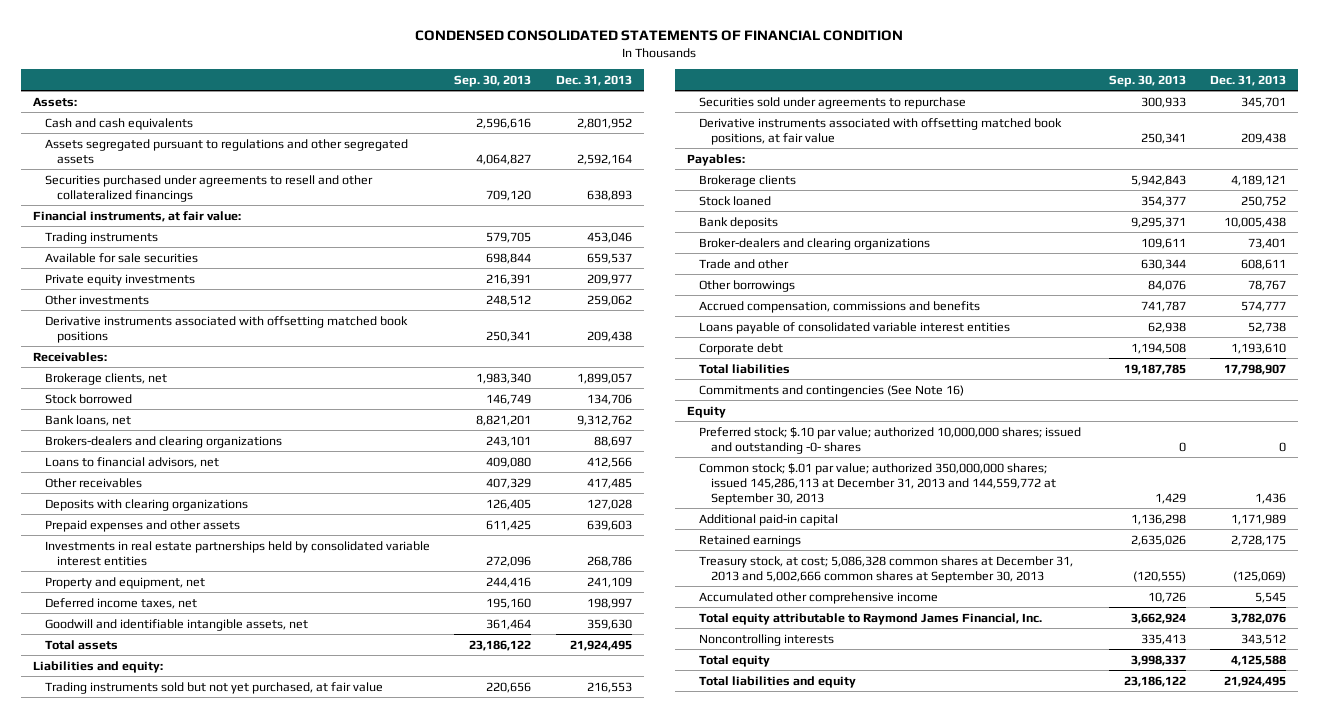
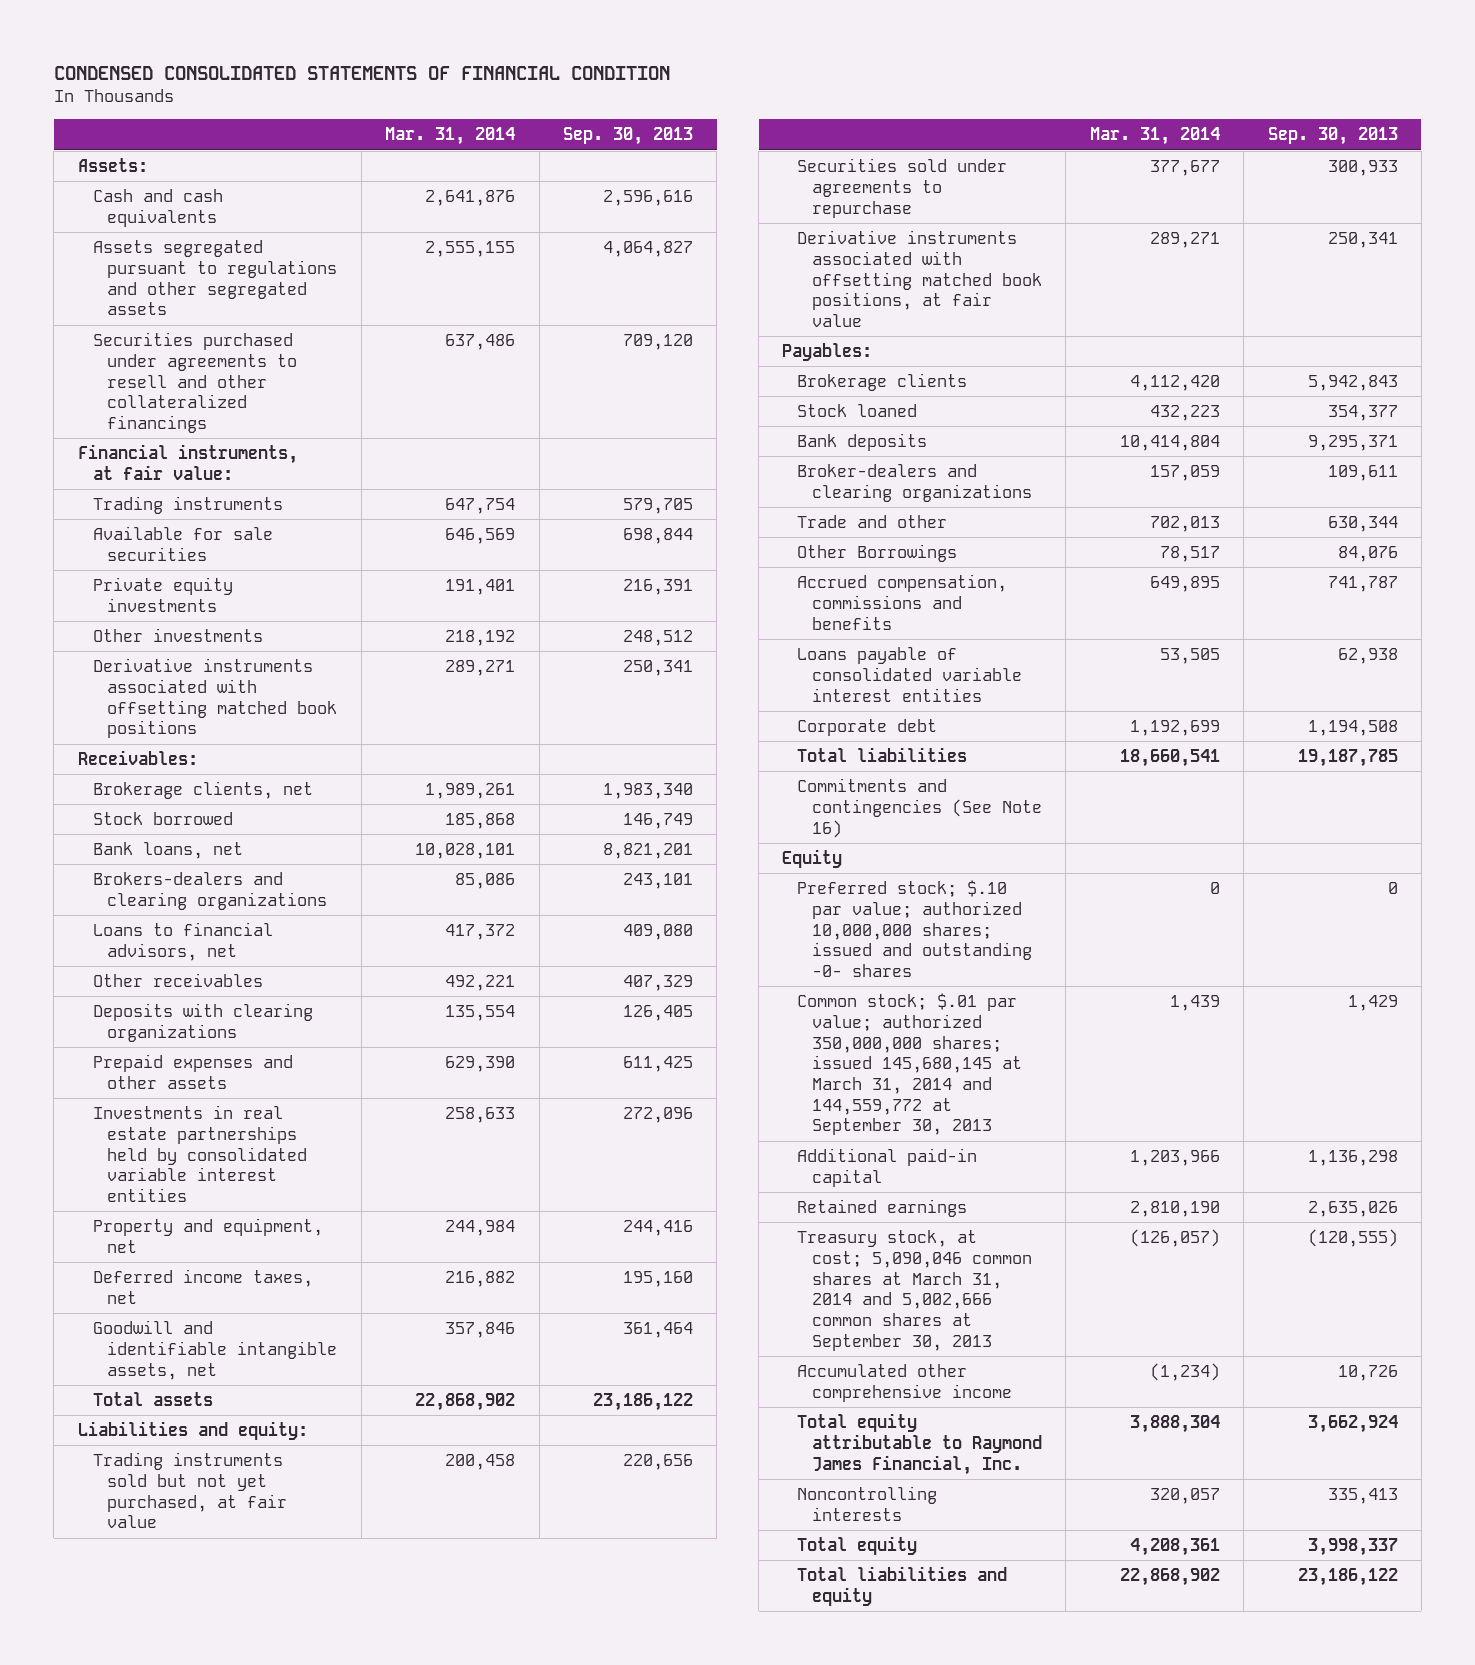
[555,75,632,87] Dec. 31, 2013 -> none
none -> [385,127,516,146] Mar. 31, 2014
[699,279,796,292] Other borrowings -> [797,544,958,563] Other Borrowings
[699,462,1057,505] Common stock; $.01 par value; authorized 350,000,000 shares; issued 145,286,113 at December 31, 2013 and 144,559,772 at September 30, 2013 -> [797,993,1023,1136] Common stock; $.01 par value; authorized 350,000,000 shares; issued 145,680,145 at March 31, 2014 and 144,559,772 at September 30, 2013
[699,555,1074,583] Treasury stock, at cost; 5,086,328 common shares at December 31, 2013 and 5,002,666 common shares at September 30, 2013 -> [797,1230,1033,1351] Treasury stock, at cost; 5,090,046 common shares at March 31, 2014 and 5,002,666 common shares at September 30, 2013

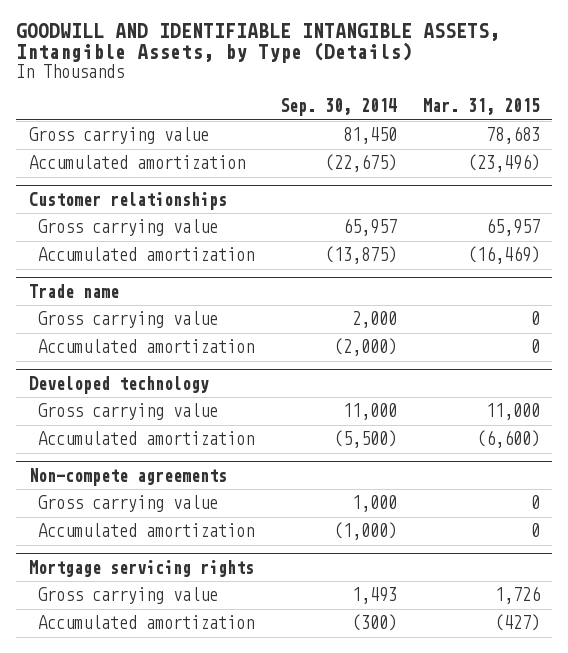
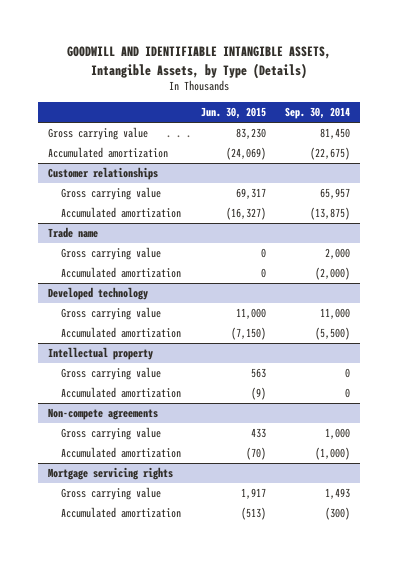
[422,98,540,116] Mar. 31, 2015 -> none
none -> [200,107,266,120] Jun. 30, 2015
none -> [48,347,154,361] Intellectual property
none -> [60,367,161,381] Gross carrying value
none -> [60,387,181,399] Accumulated amortization

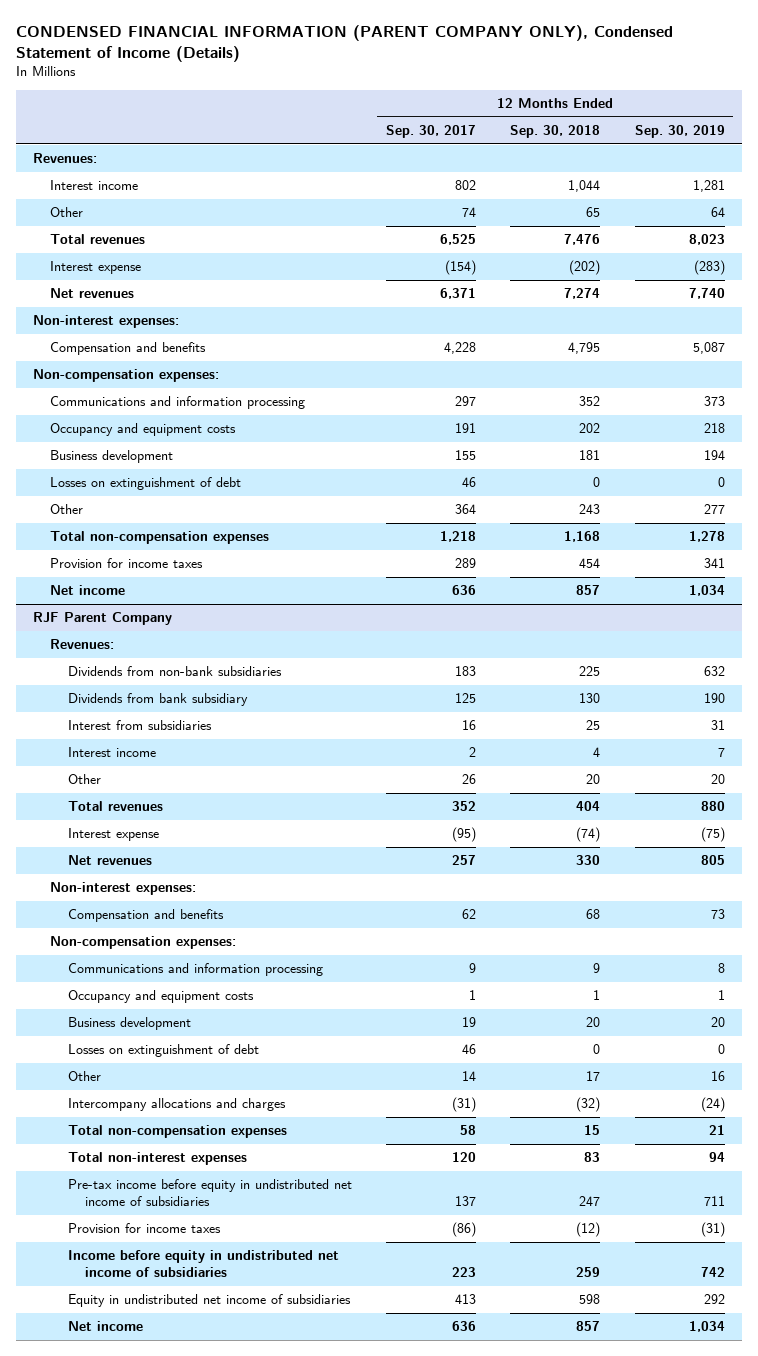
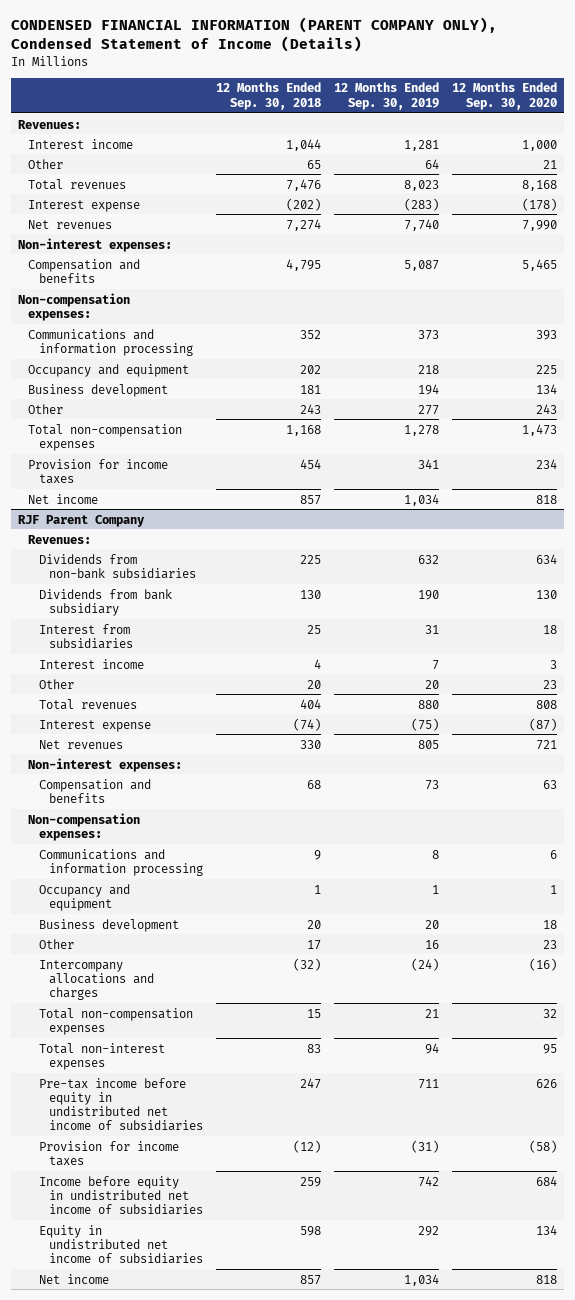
[386,124,477,138] Sep. 30, 2017 -> none
none -> [452,82,558,110] 12 Months Ended Sep. 30, 2020
[50,423,237,437] Occupancy and equipment costs -> [28,363,190,377] Occupancy and equipment
[50,477,242,491] Losses on extinguishment of debt -> none
[67,990,254,1004] Occupancy and equipment costs -> [38,883,130,911] Occupancy and equipment
[67,1044,259,1058] Losses on extinguishment of debt -> none

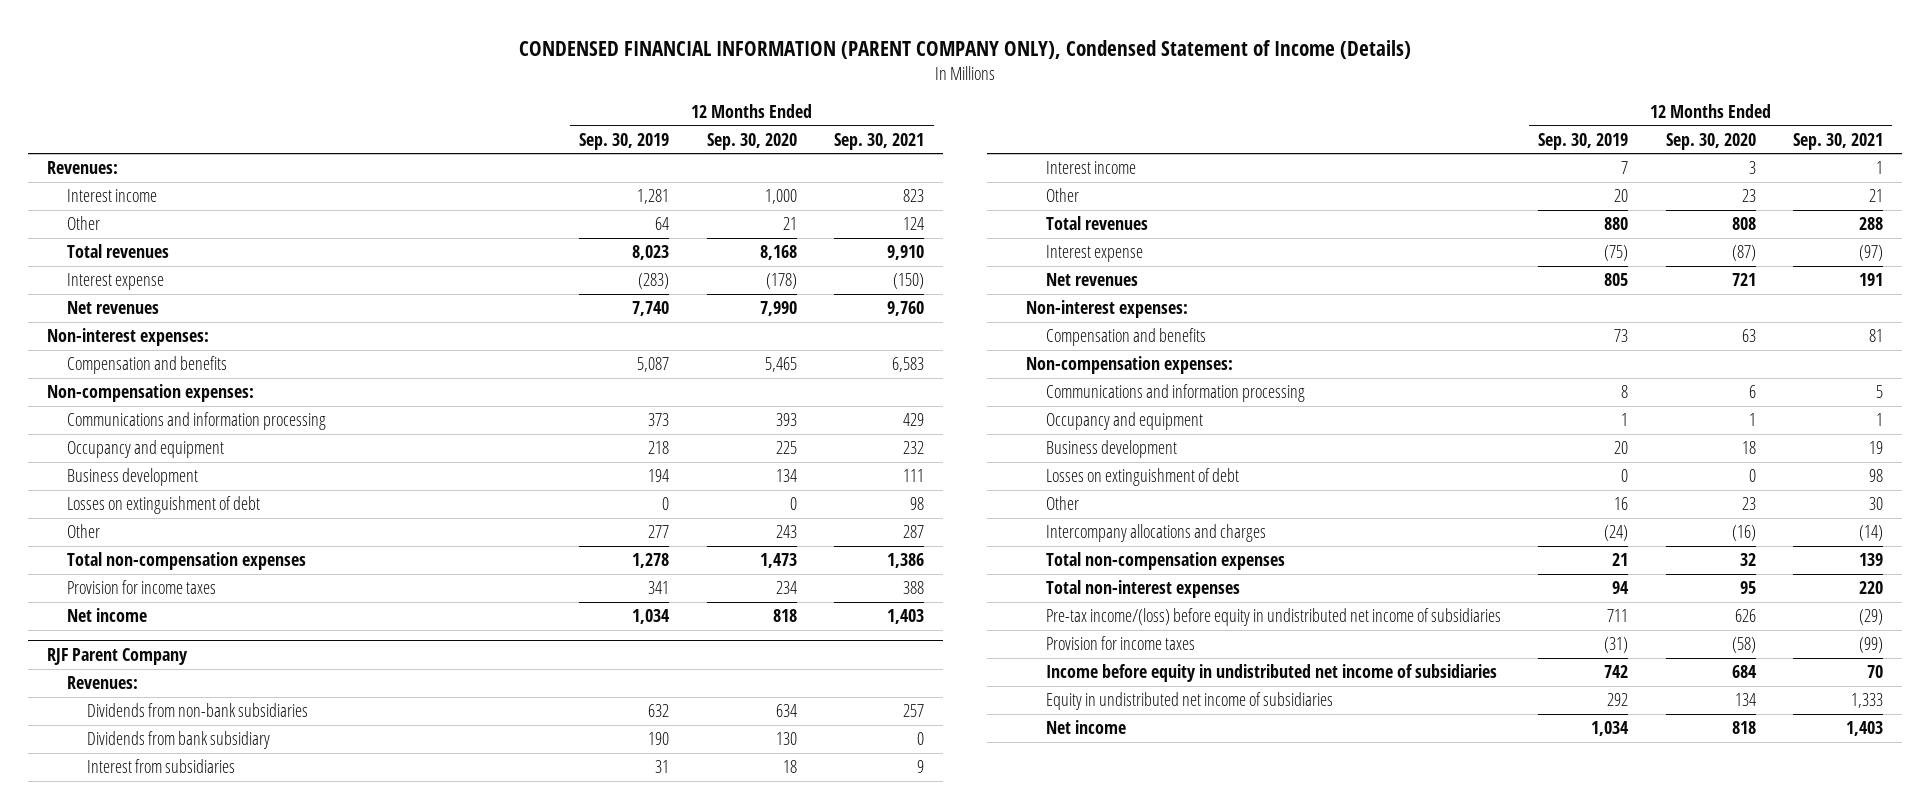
[216,82,322,110] 12 Months Ended Sep. 30, 2018 -> none
none -> [834,132,925,150] Sep. 30, 2021
none -> [67,496,261,515] Losses on extinguishment of debt
none -> [1046,468,1240,487] Losses on extinguishment of debt
[38,1077,204,1132] Pre-tax income before equity in undistributed net income of subsidiaries -> [1046,608,1502,627] Pre-tax income/(loss) before equity in undistributed net income of subsidiaries

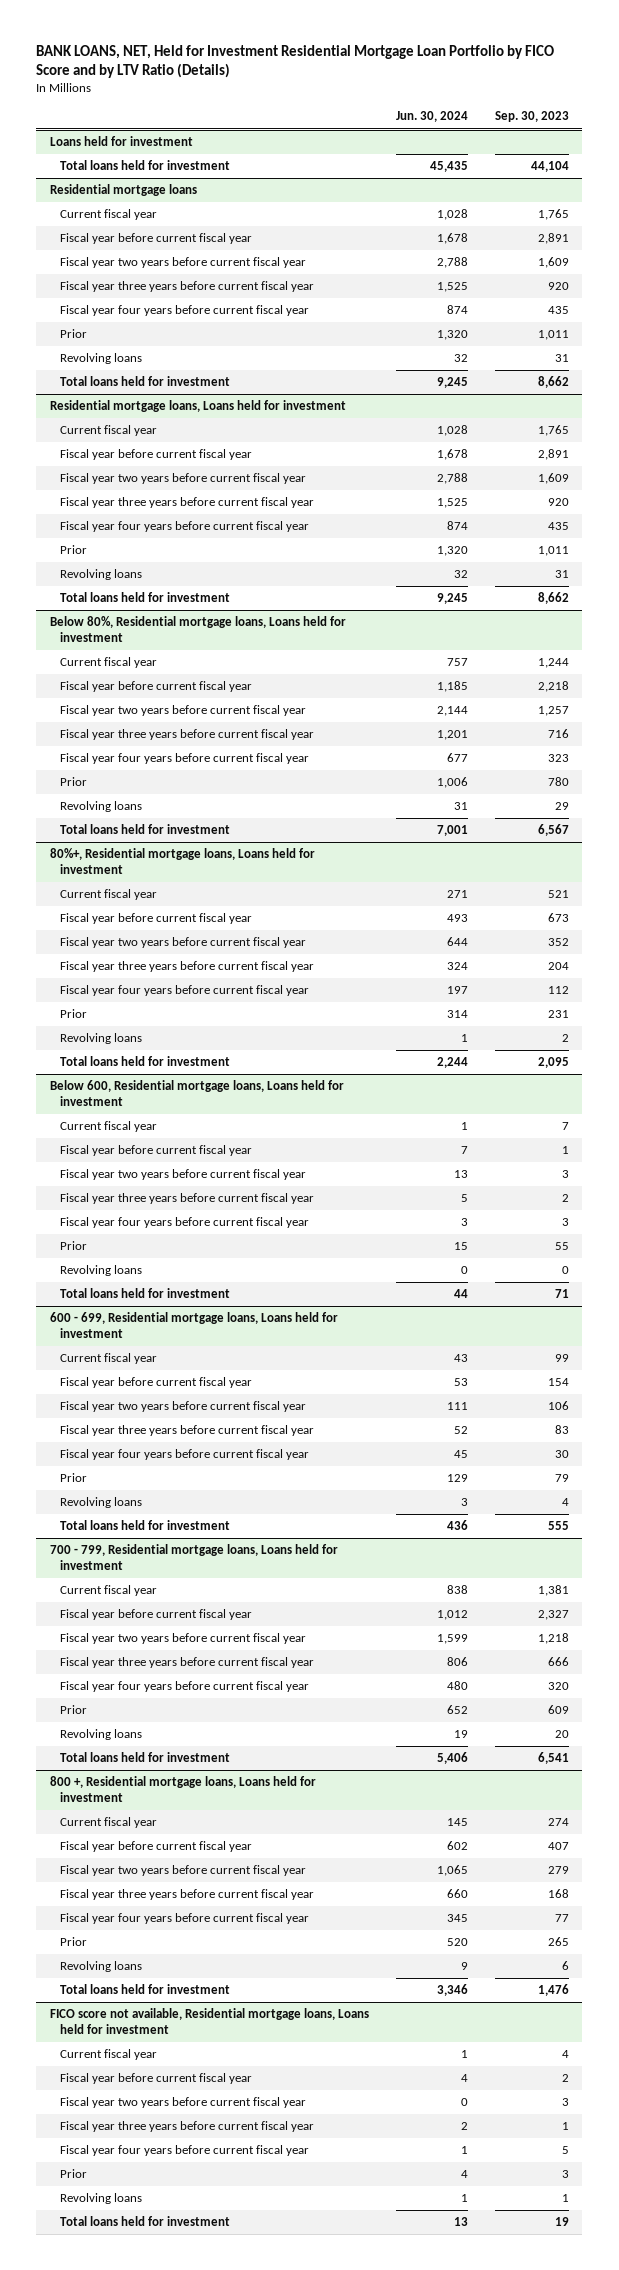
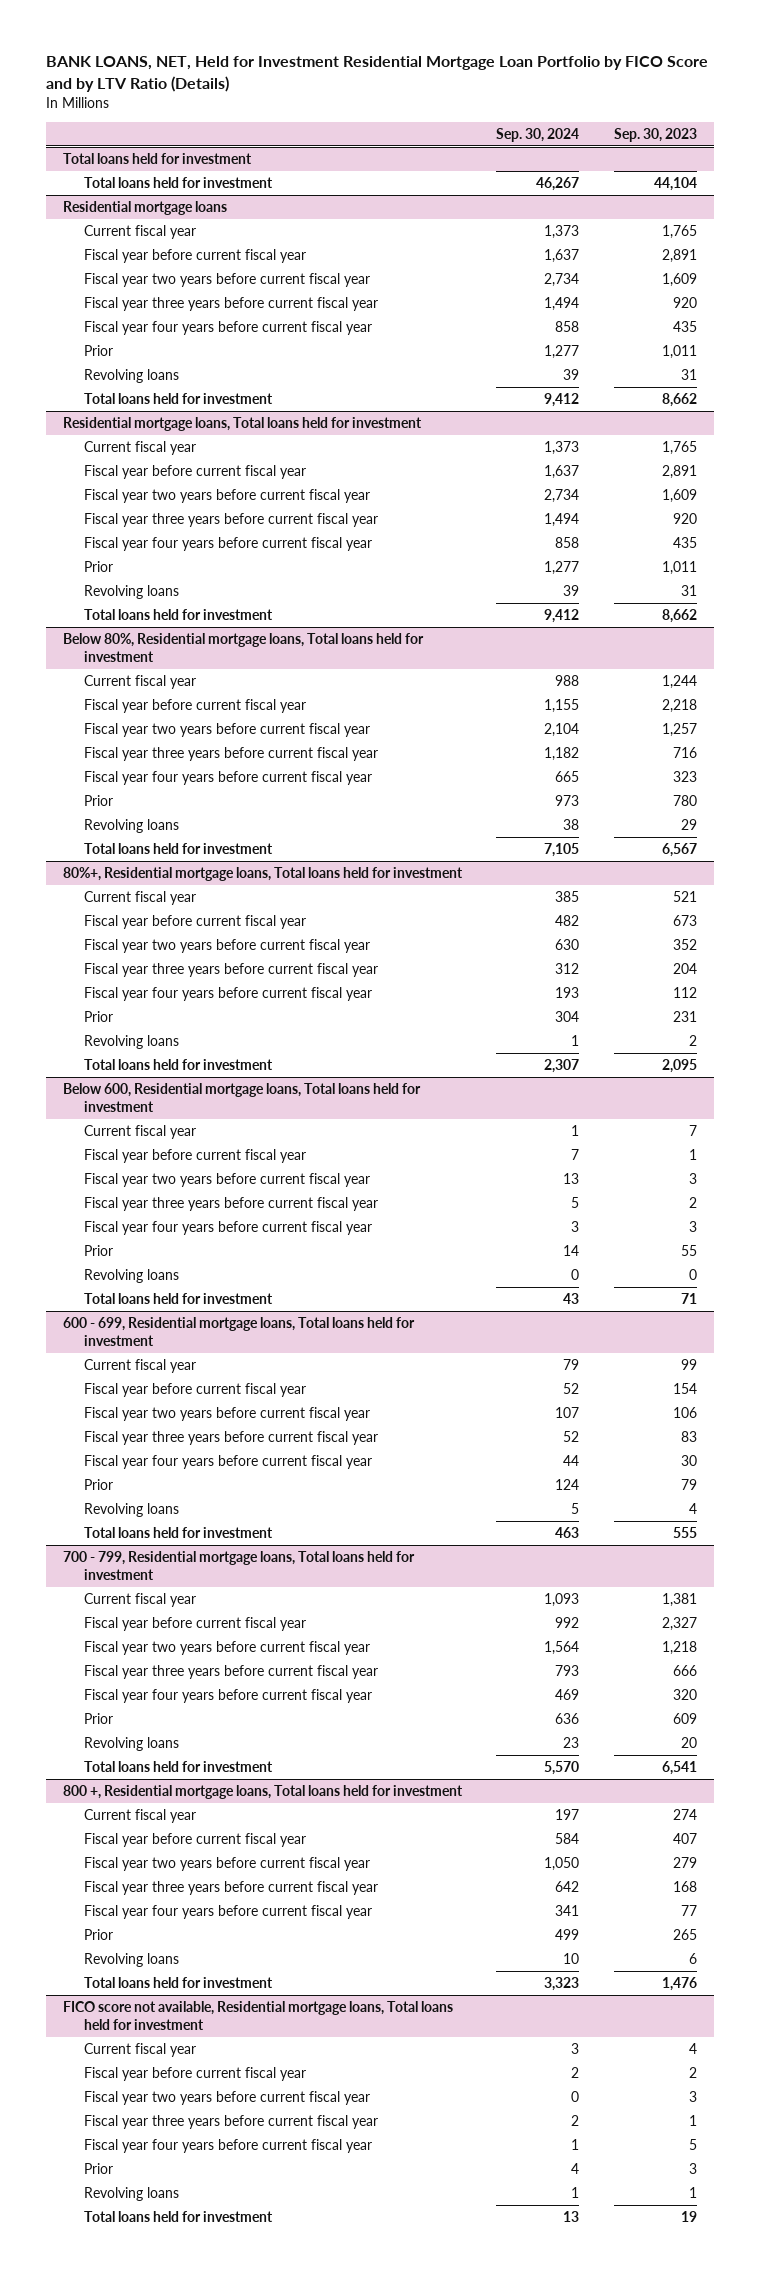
[395,111,468,123] Jun. 30, 2024 -> none
none -> [496,127,580,142] Sep. 30, 2024
[49,136,193,147] Loans held for investment -> [62,153,252,165] Total loans held for investment
[49,400,346,413] Residential mortgage loans, Loans held for investment -> [62,417,422,432] Residential mortgage loans, Total loans held for investment
[49,616,346,643] Below 80%, Residential mortgage loans, Loans held for investment -> [62,633,424,662] Below 80%, Residential mortgage loans, Total loans held for investment
[49,848,315,875] 80%+, Residential mortgage loans, Loans held for investment -> [62,867,463,882] 80%+, Residential mortgage loans, Total loans held for investment
[49,1080,344,1107] Below 600, Residential mortgage loans, Loans held for investment -> [62,1083,421,1112] Below 600, Residential mortgage loans, Total loans held for investment
[49,1312,338,1339] 600 - 699, Residential mortgage loans, Loans held for investment -> [62,1317,415,1346] 600 - 699, Residential mortgage loans, Total loans held for investment
[49,1544,338,1571] 700 - 799, Residential mortgage loans, Loans held for investment -> [62,1551,415,1580] 700 - 799, Residential mortgage loans, Total loans held for investment
[49,1776,316,1803] 800 +, Residential mortgage loans, Loans held for investment -> [62,1785,463,1800] 800 +, Residential mortgage loans, Total loans held for investment
[49,2008,369,2035] FICO score not available, Residential mortgage loans, Loans held for investment -> [62,2001,453,2030] FICO score not available, Residential mortgage loans, Total loans held for investment

